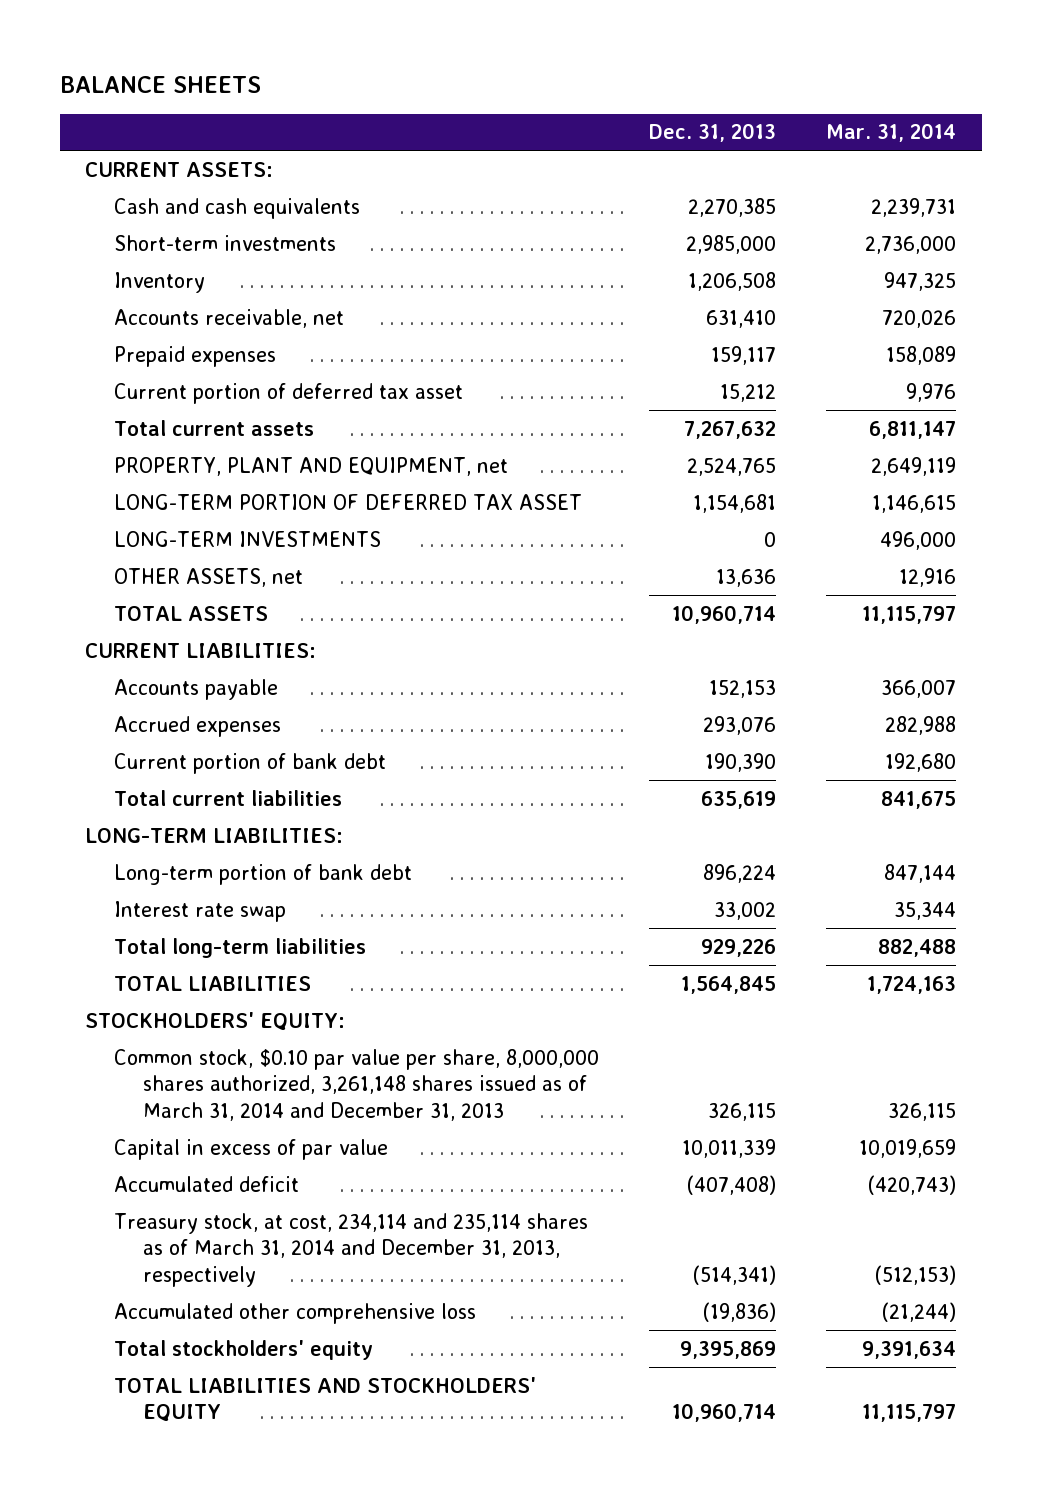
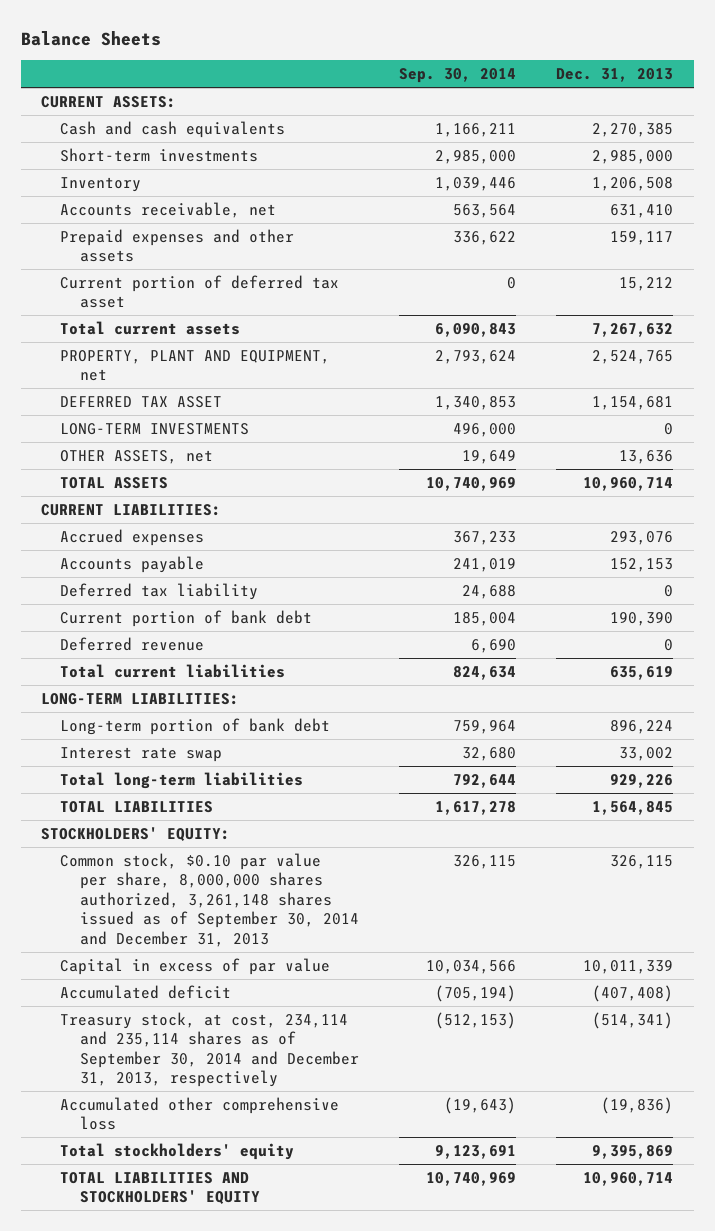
[59,75,261,93] BALANCE SHEETS -> [21,31,162,47] Balance Sheets
[826,123,957,143] Mar. 31, 2014 -> none
none -> [398,68,516,84] Sep. 30, 2014
[113,345,276,367] Prepaid expenses -> [60,228,295,263] Prepaid expenses and other assets
[113,493,582,510] LONG-TERM PORTION OF DEFERRED TAX ASSET -> [60,395,223,408] DEFERRED TAX ASSET
[113,678,278,700] Accounts payable -> [60,555,205,573] Accounts payable
none -> [60,582,259,600] Deferred tax liability
none -> [60,636,205,651] Deferred revenue
[113,1048,599,1122] Common stock, $0.10 par value per share, 8,000,000 shares authorized, 3,261,148 shares issued as of March 31, 2014 and December 31, 2013 -> [60,852,359,947] Common stock, $0.10 par value per share, 8,000,000 shares authorized, 3,261,148 shares issued as of September 30, 2014 and December 31, 2013
[113,1212,588,1288] Treasury stock, at cost, 234,114 and 235,114 shares as of March 31, 2014 and December 31, 2013, respectively -> [60,1011,359,1088] Treasury stock, at cost, 234,114 and 235,114 shares as of September 30, 2014 and December 31, 2013, respectively

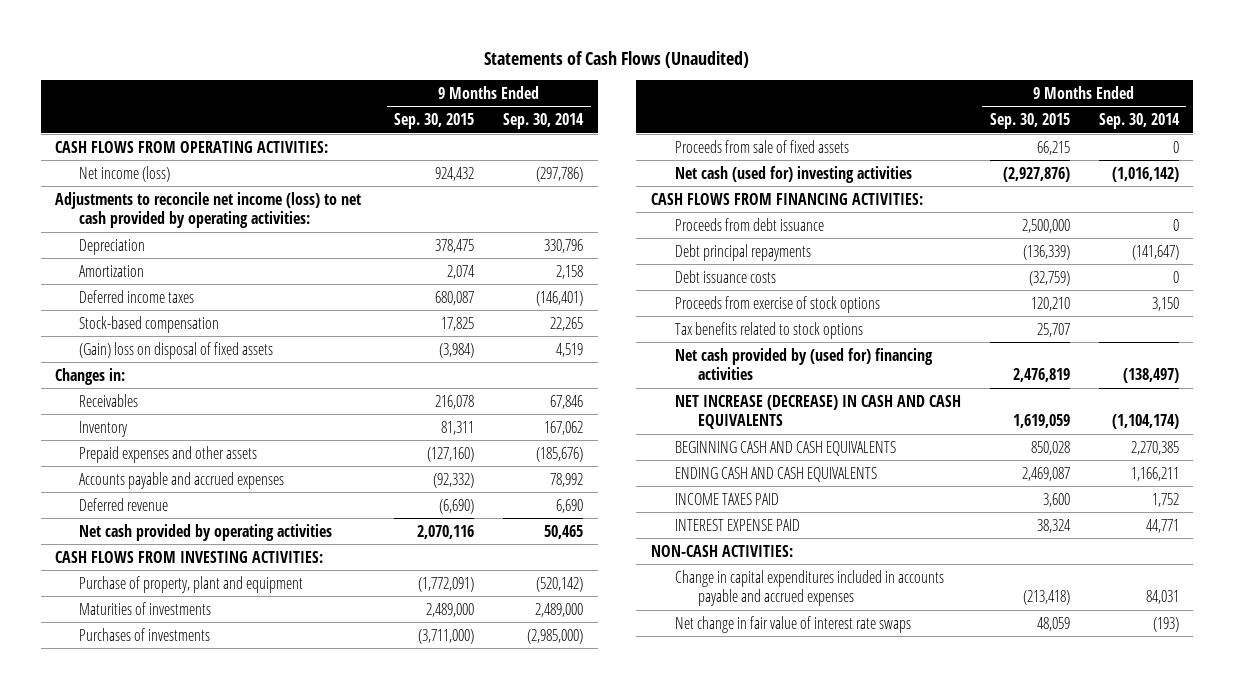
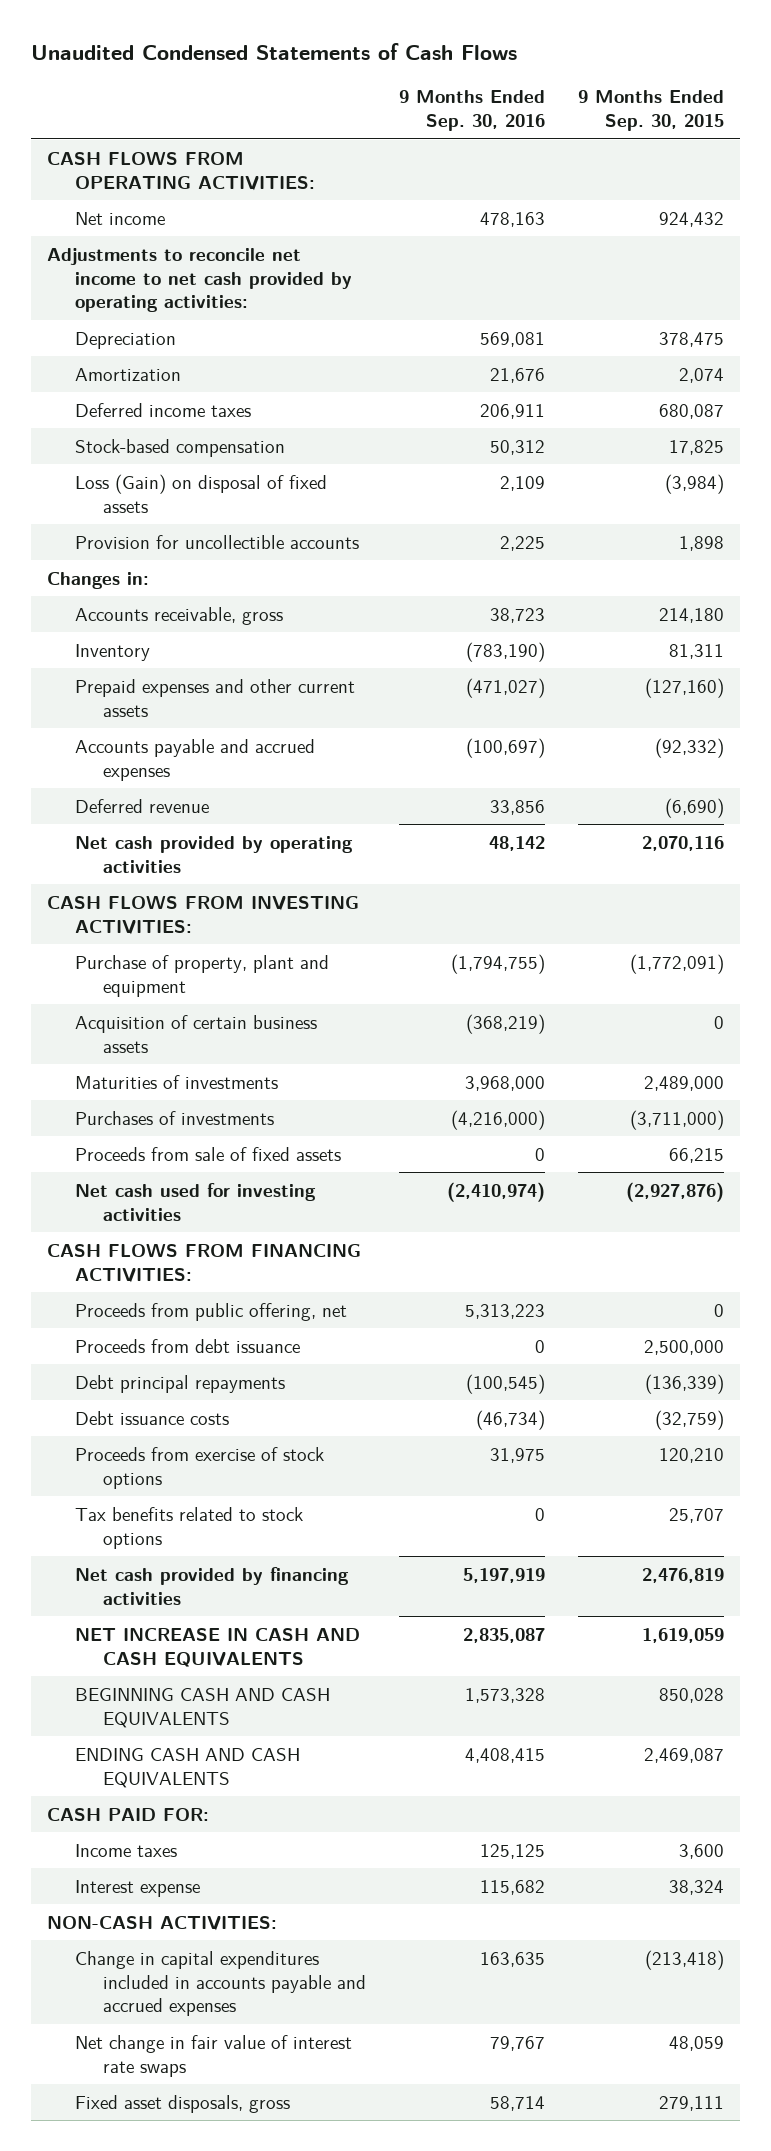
[484,50,750,68] Statements of Cash Flows (Unaudited) -> [30,43,517,61] Unaudited Condensed Statements of Cash Flows
[503,112,585,129] Sep. 30, 2014 -> none
none -> [398,90,545,132] 9 Months Ended Sep. 30, 2016
[79,165,171,182] Net income (loss) -> [75,211,166,225] Net income
[55,191,362,229] Adjustments to reconcile net income (loss) to net cash provided by operating activities: -> [47,247,353,313] Adjustments to reconcile net income to net cash provided by operating activities:
[79,341,274,359] (Gain) loss on disposal of fixed assets -> [75,473,328,513] Loss (Gain) on disposal of fixed assets
none -> [75,534,360,549] Provision for uncollectible accounts
[79,393,139,407] Receivables -> none
none -> [75,606,284,625] Accounts receivable, gross
[79,445,258,463] Prepaid expenses and other assets -> [75,678,356,717] Prepaid expenses and other current assets
none -> [75,1014,318,1053] Acquisition of certain business assets
[674,165,912,183] Net cash (used for) investing activities -> [75,1182,317,1221] Net cash used for investing activities
none -> [75,1302,348,1321] Proceeds from public offering, net
[674,347,933,381] Net cash provided by (used for) financing activities -> [75,1566,350,1605] Net cash provided by financing activities
[674,394,961,430] NET INCREASE (DECREASE) IN CASH AND CASH EQUIVALENTS -> [75,1627,361,1667] NET INCREASE IN CASH AND CASH EQUIVALENTS
none -> [47,1807,210,1821] CASH PAID FOR:
[674,492,779,505] INCOME TAXES PAID -> [75,1843,178,1857] Income taxes
[674,518,800,531] INTEREST EXPENSE PAID -> [75,1879,201,1897] Interest expense
none -> [75,2094,291,2113] Fixed asset disposals, gross

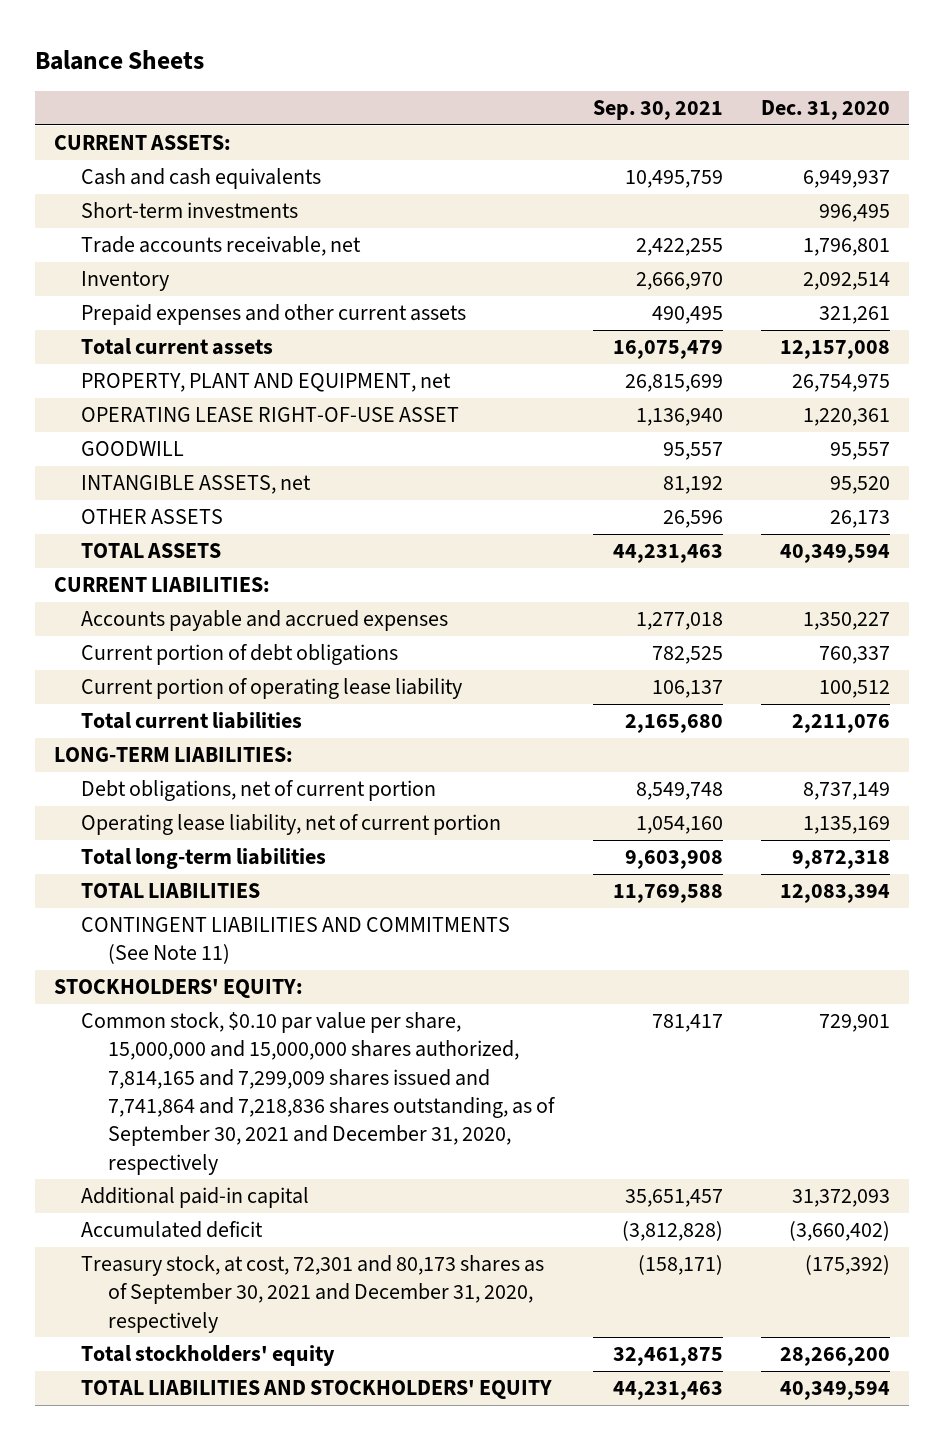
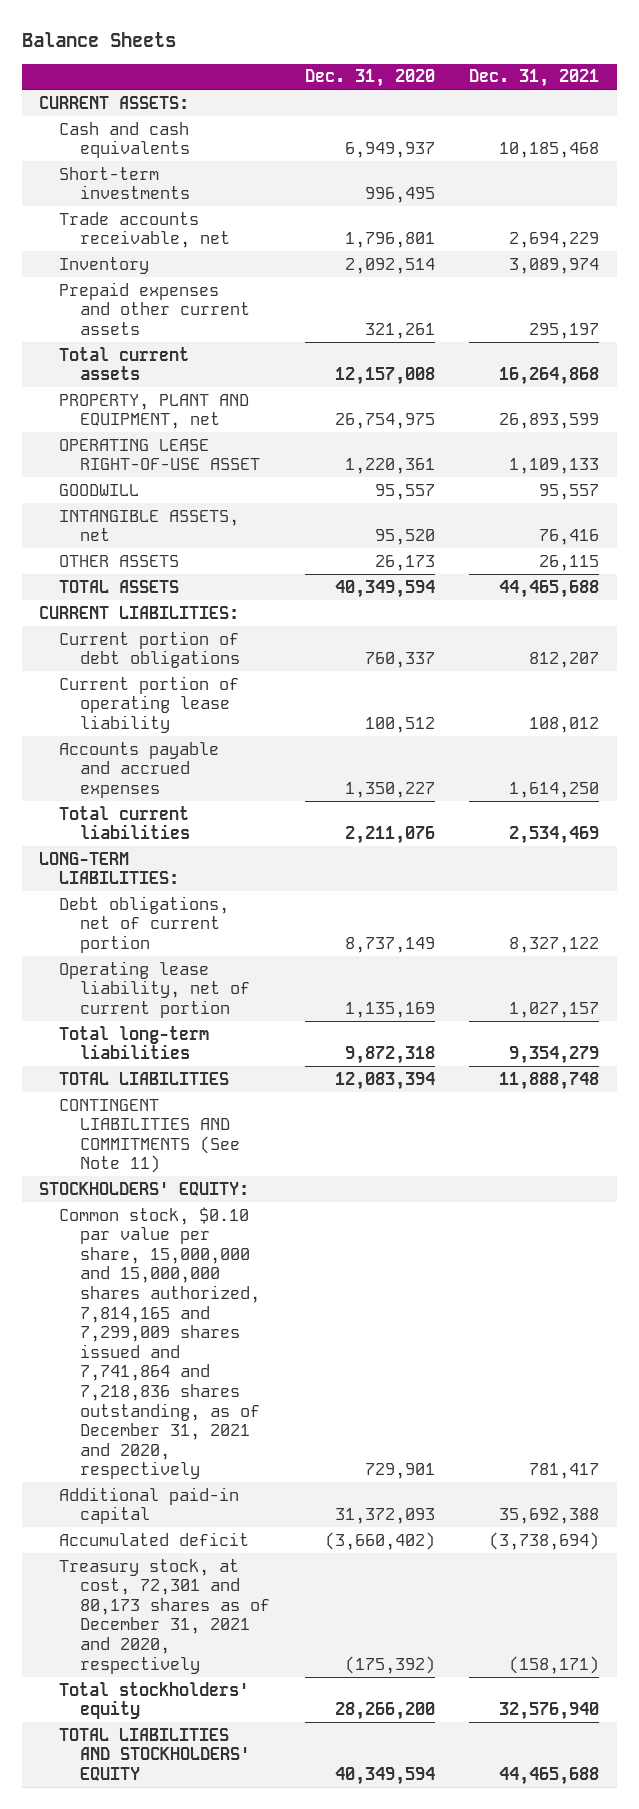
[592,100,723,121] Sep. 30, 2021 -> none
none -> [469,69,600,88] Dec. 31, 2021
[81,610,449,632] Accounts payable and accrued expenses -> [59,741,220,798] Accounts payable and accrued expenses
[81,1012,557,1175] Common stock, $0.10 par value per share, 15,000,000 and 15,000,000 shares authorized, 7,814,165 and 7,299,009 shares issued and 7,741,864 and 7,218,836 shares outstanding, as of September 30, 2021 and December 31, 2020, respectively -> [59,1206,260,1480] Common stock, $0.10 par value per share, 15,000,000 and 15,000,000 shares authorized, 7,814,165 and 7,299,009 shares issued and 7,741,864 and 7,218,836 shares outstanding, as of December 31, 2021 and 2020, respectively
[81,1255,545,1333] Treasury stock, at cost, 72,301 and 80,173 shares as of September 30, 2021 and December 31, 2020, respectively -> [59,1558,270,1674] Treasury stock, at cost, 72,301 and 80,173 shares as of December 31, 2021 and 2020, respectively

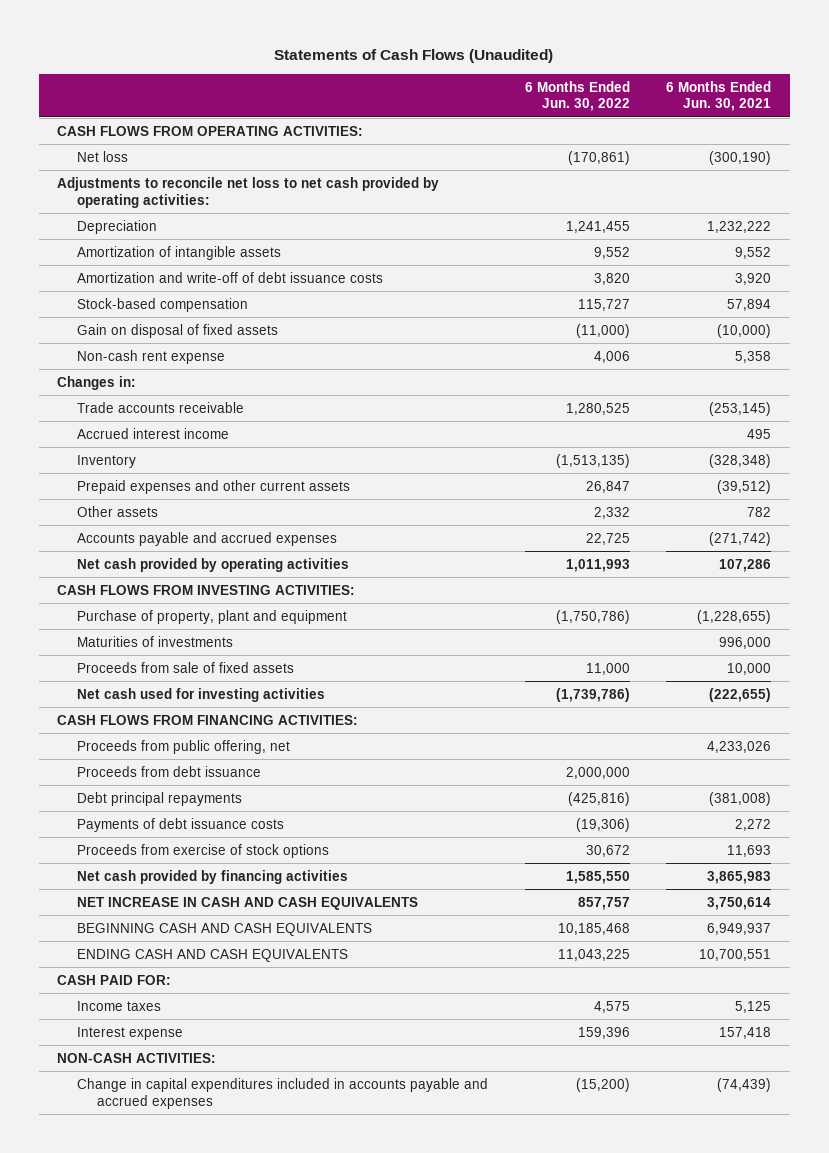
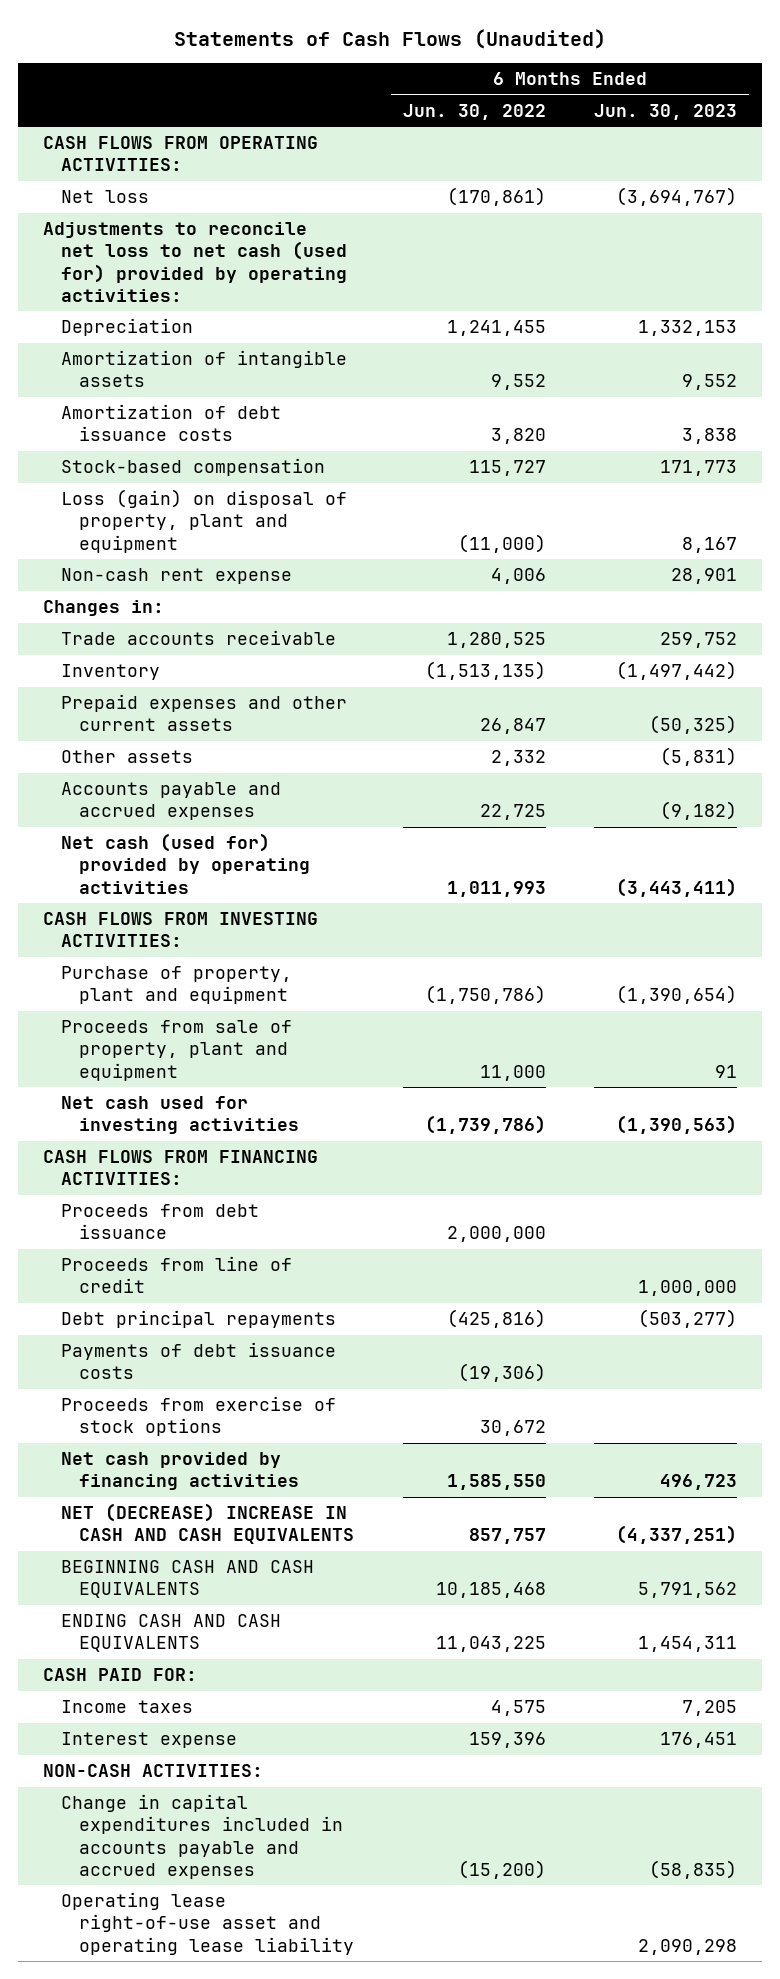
[666,80,772,112] 6 Months Ended Jun. 30, 2021 -> none
none -> [594,103,738,120] Jun. 30, 2023
[57,176,440,208] Adjustments to reconcile net loss to net cash provided by operating activities: -> [42,222,348,303] Adjustments to reconcile net loss to net cash (used for) provided by operating activities:
[77,271,384,283] Amortization and write-off of debt issuance costs -> [61,404,282,442] Amortization of debt issuance costs
[77,323,279,338] Gain on disposal of fixed assets -> [61,489,348,553] Loss (gain) on disposal of property, plant and equipment
[77,427,230,439] Accrued interest income -> none
[77,557,350,572] Net cash provided by operating activities -> [61,833,311,894] Net cash (used for) provided by operating activities
[77,635,234,647] Maturities of investments -> none
[77,661,295,673] Proceeds from sale of fixed assets -> none
none -> [61,1020,293,1081] Proceeds from sale of property, plant and equipment
[77,739,291,754] Proceeds from public offering, net -> none
none -> [61,1256,293,1294] Proceeds from line of credit
[77,896,419,910] NET INCREASE IN CASH AND CASH EQUIVALENTS -> [61,1503,355,1545] NET (DECREASE) INCREASE IN CASH AND CASH EQUIVALENTS
none -> [61,1892,355,1955] Operating lease right-of-use asset and operating lease liability

